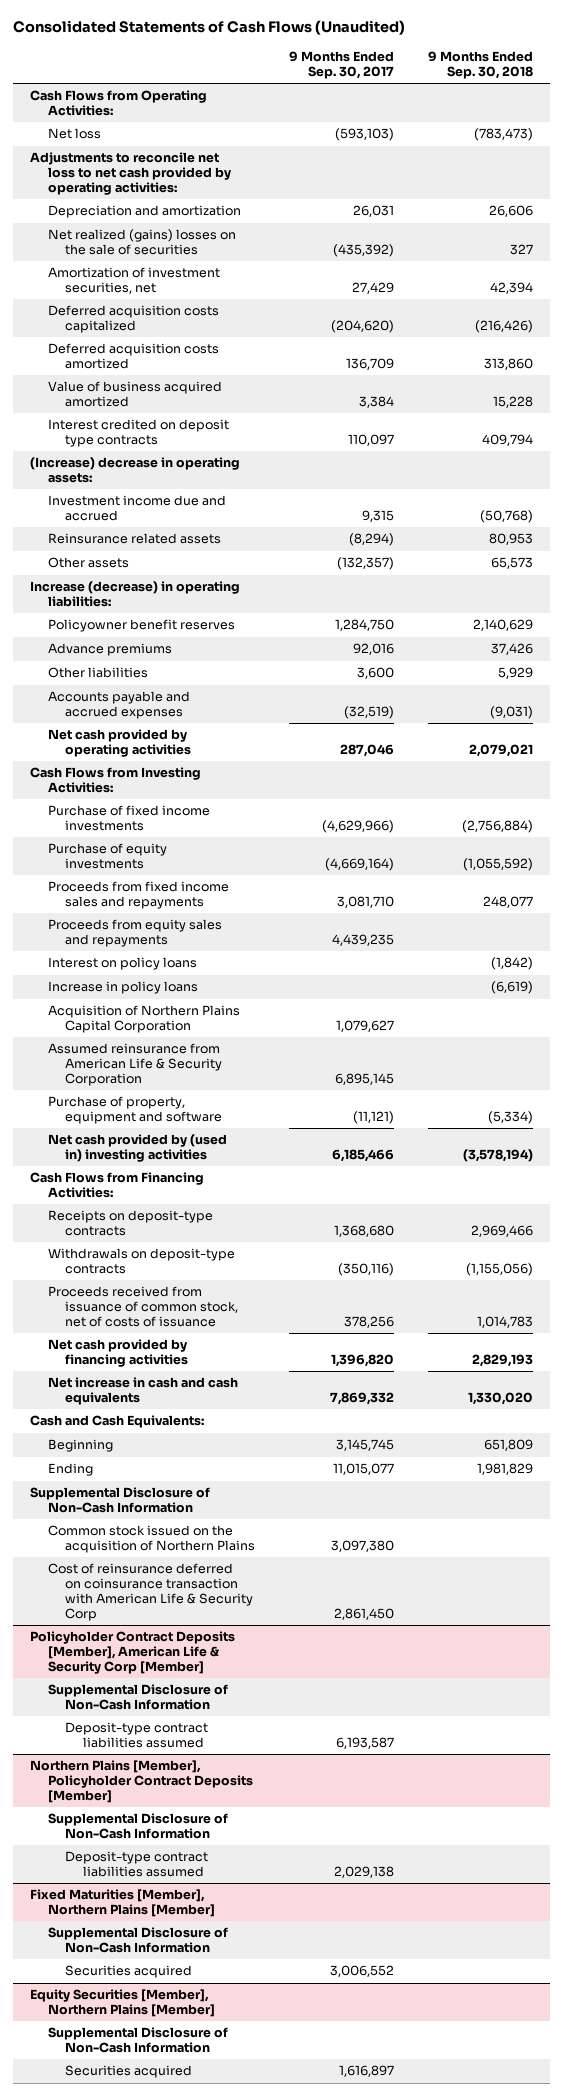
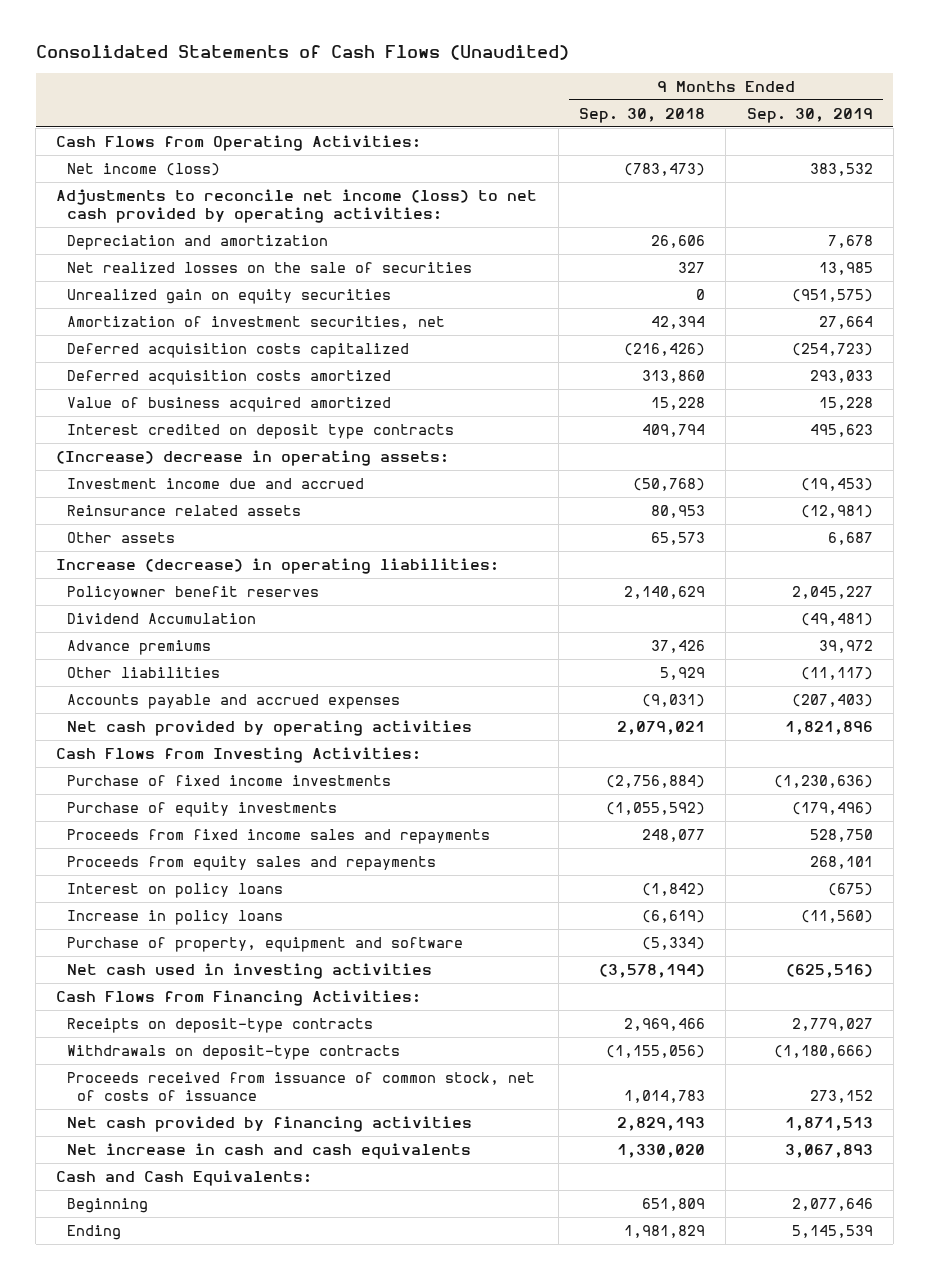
[289,51,395,80] 9 Months Ended Sep. 30, 2017 -> none
none -> [746,107,873,123] Sep. 30, 2019
[47,128,101,140] Net loss -> [66,163,220,177] Net income (loss)
[30,152,231,195] Adjustments to reconcile net loss to net cash provided by operating activities: -> [56,189,538,223] Adjustments to reconcile net income (loss) to net cash provided by operating activities:
[47,229,236,256] Net realized (gains) losses on the sale of securities -> [66,262,472,274] Net realized losses on the sale of securities
none -> [66,289,391,305] Unrealized gain on equity securities
none -> [66,613,256,625] Dividend Accumulation
[47,1005,240,1034] Acquisition of Northern Plains Capital Corporation -> none
[47,1043,223,1086] Assumed reinsurance from American Life & Security Corporation -> none
[47,1134,227,1163] Net cash provided by (used in) investing activities -> [66,963,432,980] Net cash used in investing activities
[30,1487,211,1514] Supplemental Disclosure of Non-Cash Information -> none
[47,1525,256,1554] Common stock issued on the acquisition of Northern Plains -> none
[47,1563,254,1621] Cost of reinsurance deferred on coinsurance transaction with American Life & Security Corp -> none
[30,1631,236,1674] Policyholder Contract Deposits [Member], American Life & Security Corp [Member] -> none
[47,1684,228,1711] Supplemental Disclosure of Non-Cash Information -> none
[65,1722,209,1749] Deposit-type contract liabilities assumed -> none
[30,1760,253,1803] Northern Plains [Member], Policyholder Contract Deposits [Member] -> none
[47,1813,228,1840] Supplemental Disclosure of Non-Cash Information -> none
[65,1851,209,1878] Deposit-type contract liabilities assumed -> none
[30,1889,215,1918] Fixed Maturities [Member], Northern Plains [Member] -> none
[47,1927,228,1954] Supplemental Disclosure of Non-Cash Information -> none
[65,1965,193,1979] Securities acquired -> none
[30,1989,215,2018] Equity Securities [Member], Northern Plains [Member] -> none
[47,2027,228,2054] Supplemental Disclosure of Non-Cash Information -> none
[65,2065,193,2079] Securities acquired -> none

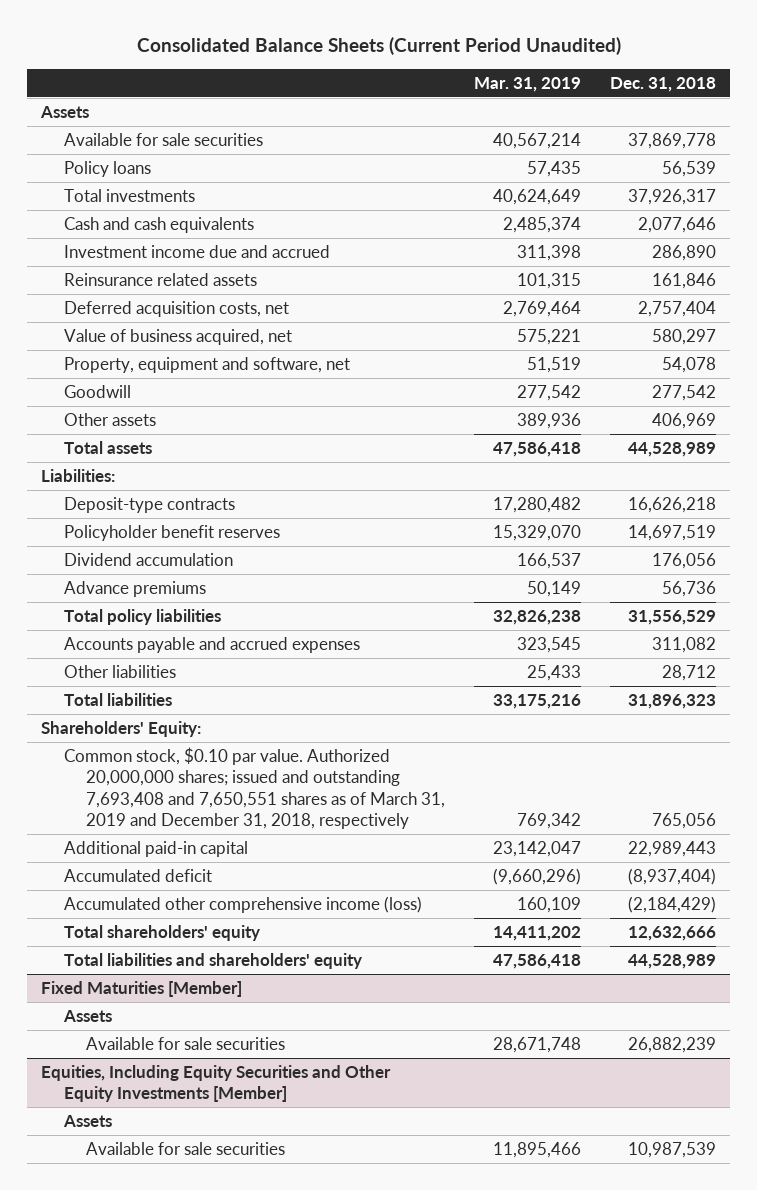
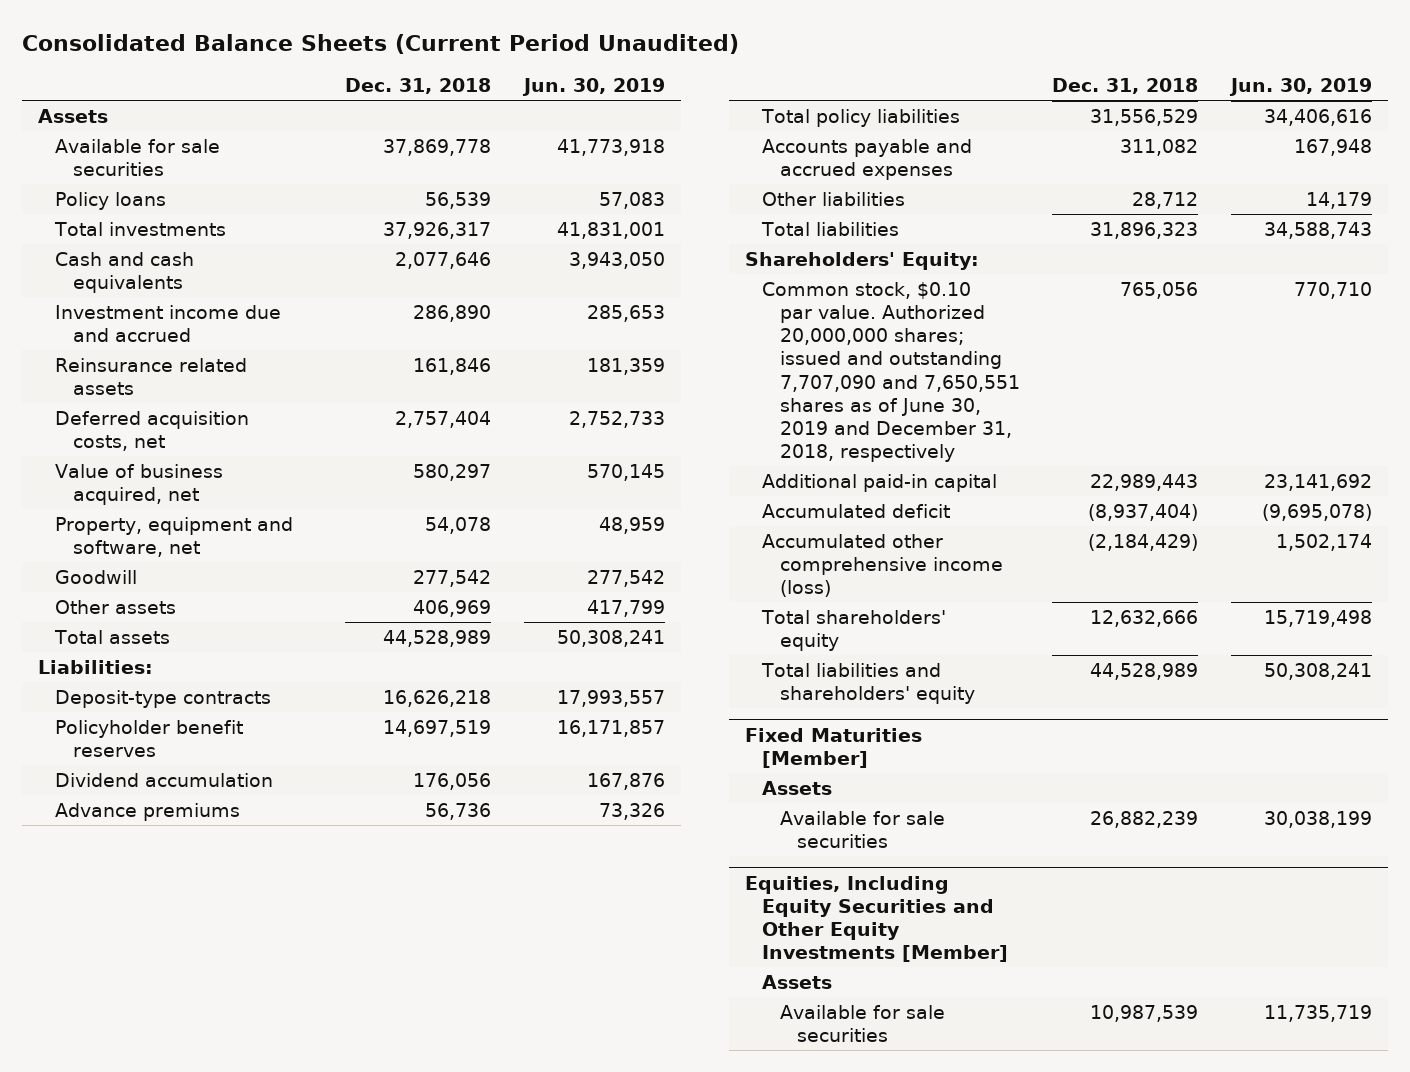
[474,76,582,92] Mar. 31, 2019 -> none
none -> [521,78,665,97] Jun. 30, 2019
[63,746,446,830] Common stock, $0.10 par value. Authorized 20,000,000 shares; issued and outstanding 7,693,408 and 7,650,551 shares as of March 31, 2019 and December 31, 2018, respectively -> [762,282,1020,462] Common stock, $0.10 par value. Authorized 20,000,000 shares; issued and outstanding 7,707,090 and 7,650,551 shares as of June 30, 2019 and December 31, 2018, respectively

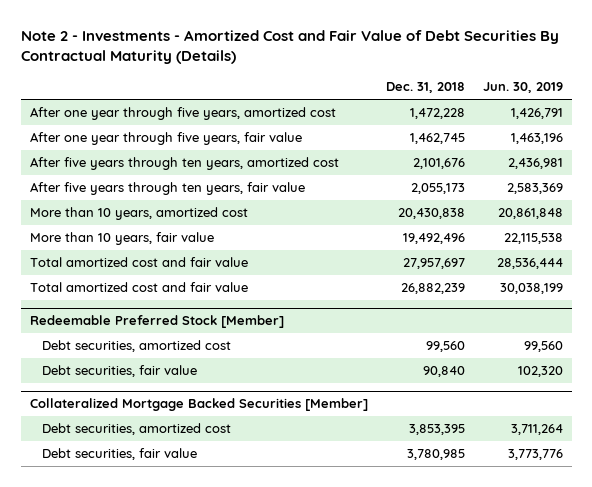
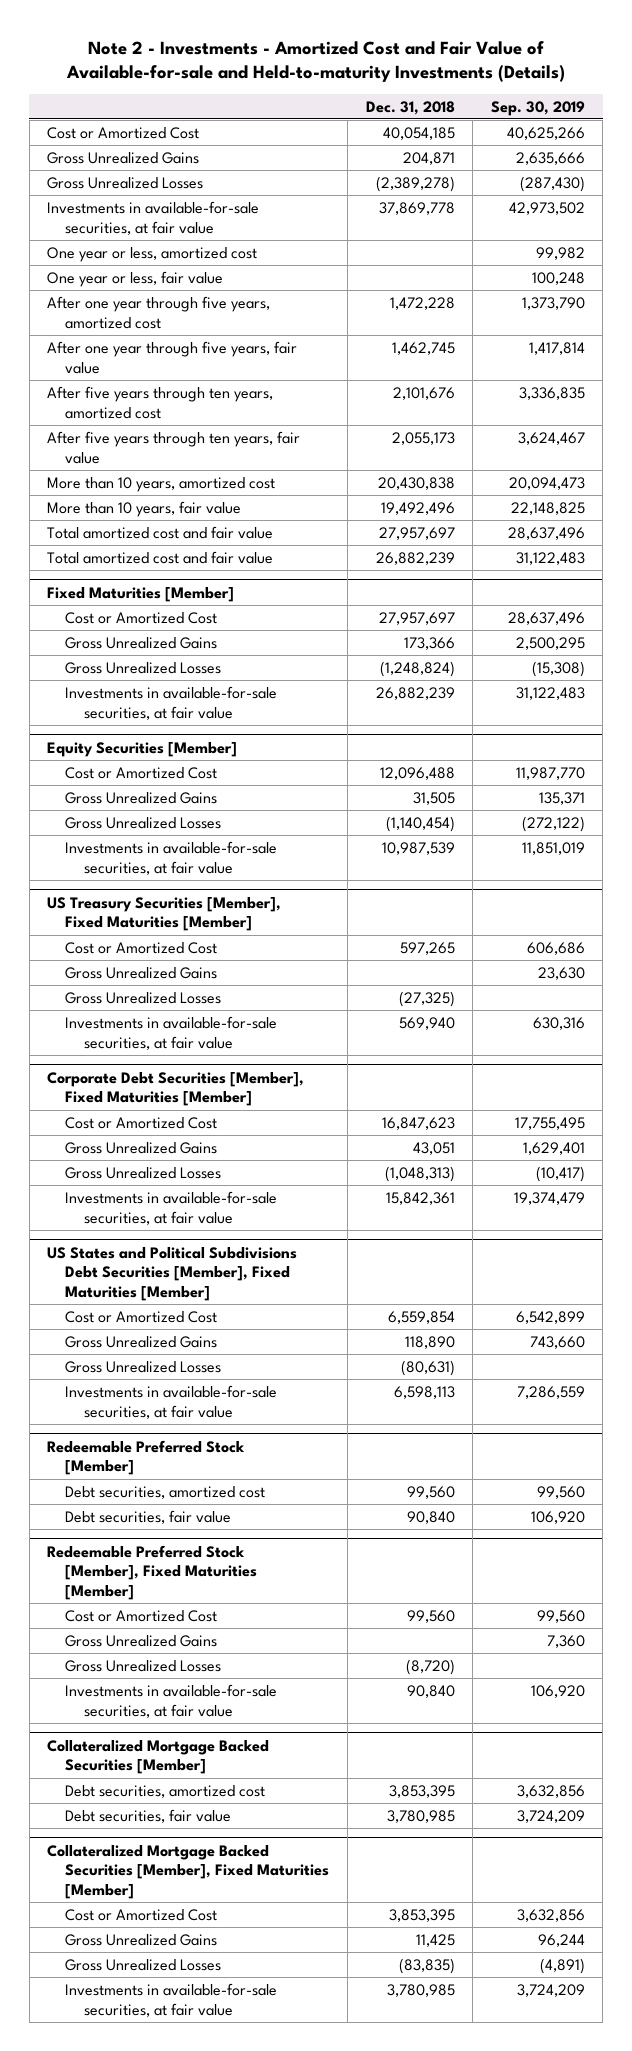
[20,29,559,65] Note 2 - Investments - Amortized Cost and Fair Value of Debt Securities By Contractual Maturity (Details) -> [66,40,566,83] Note 2 - Investments - Amortized Cost and Fair Value of Available-for-sale and Held-to-maturity Investments (Details)
[482,82,563,94] Jun. 30, 2019 -> none
none -> [490,100,585,116] Sep. 30, 2019
none -> [47,126,200,139] Cost or Amortized Cost
none -> [47,151,200,164] Gross Unrealized Gains
none -> [47,176,204,189] Gross Unrealized Losses
none -> [47,200,260,235] Investments in available-for-sale securities, at fair value
none -> [47,246,258,262] One year or less, amortized cost
none -> [47,270,224,287] One year or less, fair value
none -> [47,586,235,602] Fixed Maturities [Member]
none -> [65,611,218,624] Cost or Amortized Cost
none -> [65,636,218,649] Gross Unrealized Gains
none -> [65,661,222,674] Gross Unrealized Losses
none -> [65,685,278,720] Investments in available-for-sale securities, at fair value
none -> [47,741,238,757] Equity Securities [Member]
none -> [65,766,218,779] Cost or Amortized Cost
none -> [65,791,218,804] Gross Unrealized Gains
none -> [65,816,222,829] Gross Unrealized Losses
none -> [65,840,278,875] Investments in available-for-sale securities, at fair value
none -> [47,896,282,932] US Treasury Securities [Member], Fixed Maturities [Member]
none -> [65,941,218,954] Cost or Amortized Cost
none -> [65,966,218,979] Gross Unrealized Gains
none -> [65,991,222,1004] Gross Unrealized Losses
none -> [65,1015,278,1050] Investments in available-for-sale securities, at fair value
none -> [47,1071,305,1107] Corporate Debt Securities [Member], Fixed Maturities [Member]
none -> [65,1116,218,1129] Cost or Amortized Cost
none -> [65,1141,218,1154] Gross Unrealized Gains
none -> [65,1166,222,1179] Gross Unrealized Losses
none -> [65,1190,278,1225] Investments in available-for-sale securities, at fair value
none -> [47,1246,298,1302] US States and Political Subdivisions Debt Securities [Member], Fixed Maturities [Member]
none -> [65,1310,218,1323] Cost or Amortized Cost
none -> [65,1335,218,1348] Gross Unrealized Gains
none -> [65,1360,222,1373] Gross Unrealized Losses
none -> [65,1384,278,1419] Investments in available-for-sale securities, at fair value
none -> [47,1544,258,1601] Redeemable Preferred Stock [Member], Fixed Maturities [Member]
none -> [65,1609,218,1622] Cost or Amortized Cost
none -> [65,1634,218,1647] Gross Unrealized Gains
none -> [65,1659,222,1672] Gross Unrealized Losses
none -> [65,1683,278,1718] Investments in available-for-sale securities, at fair value
none -> [47,1844,330,1900] Collateralized Mortgage Backed Securities [Member], Fixed Maturities [Member]
none -> [65,1908,218,1921] Cost or Amortized Cost
none -> [65,1933,218,1946] Gross Unrealized Gains
none -> [65,1958,222,1971] Gross Unrealized Losses
none -> [65,1982,278,2017] Investments in available-for-sale securities, at fair value

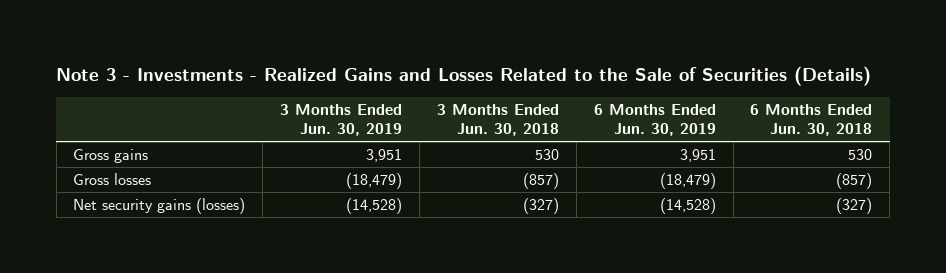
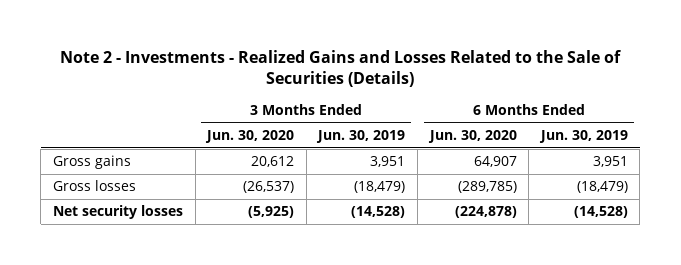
[56,66,872,87] Note 3 - Investments - Realized Gains and Losses Related to the Sale of Securities (Details) -> [60,49,622,88] Note 2 - Investments - Realized Gains and Losses Related to the Sale of Securities (Details)
[436,104,559,137] 3 Months Ended Jun. 30, 2018 -> none
[750,104,873,137] 6 Months Ended Jun. 30, 2018 -> none
none -> [205,130,295,144] Jun. 30, 2020
none -> [427,130,517,144] Jun. 30, 2020
[73,198,246,215] Net security gains (losses) -> [53,205,184,220] Net security losses

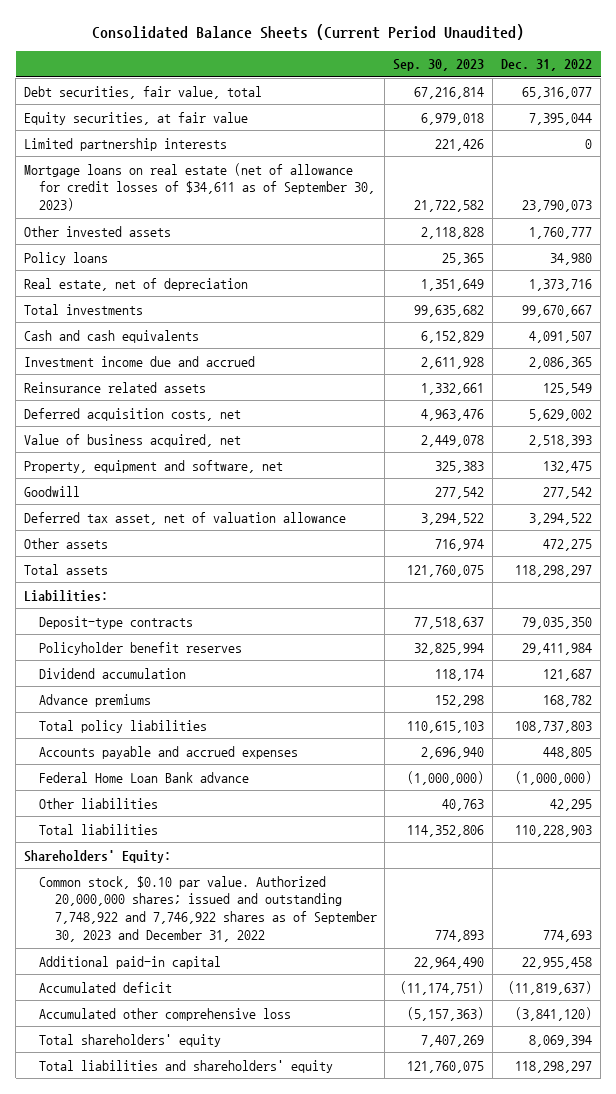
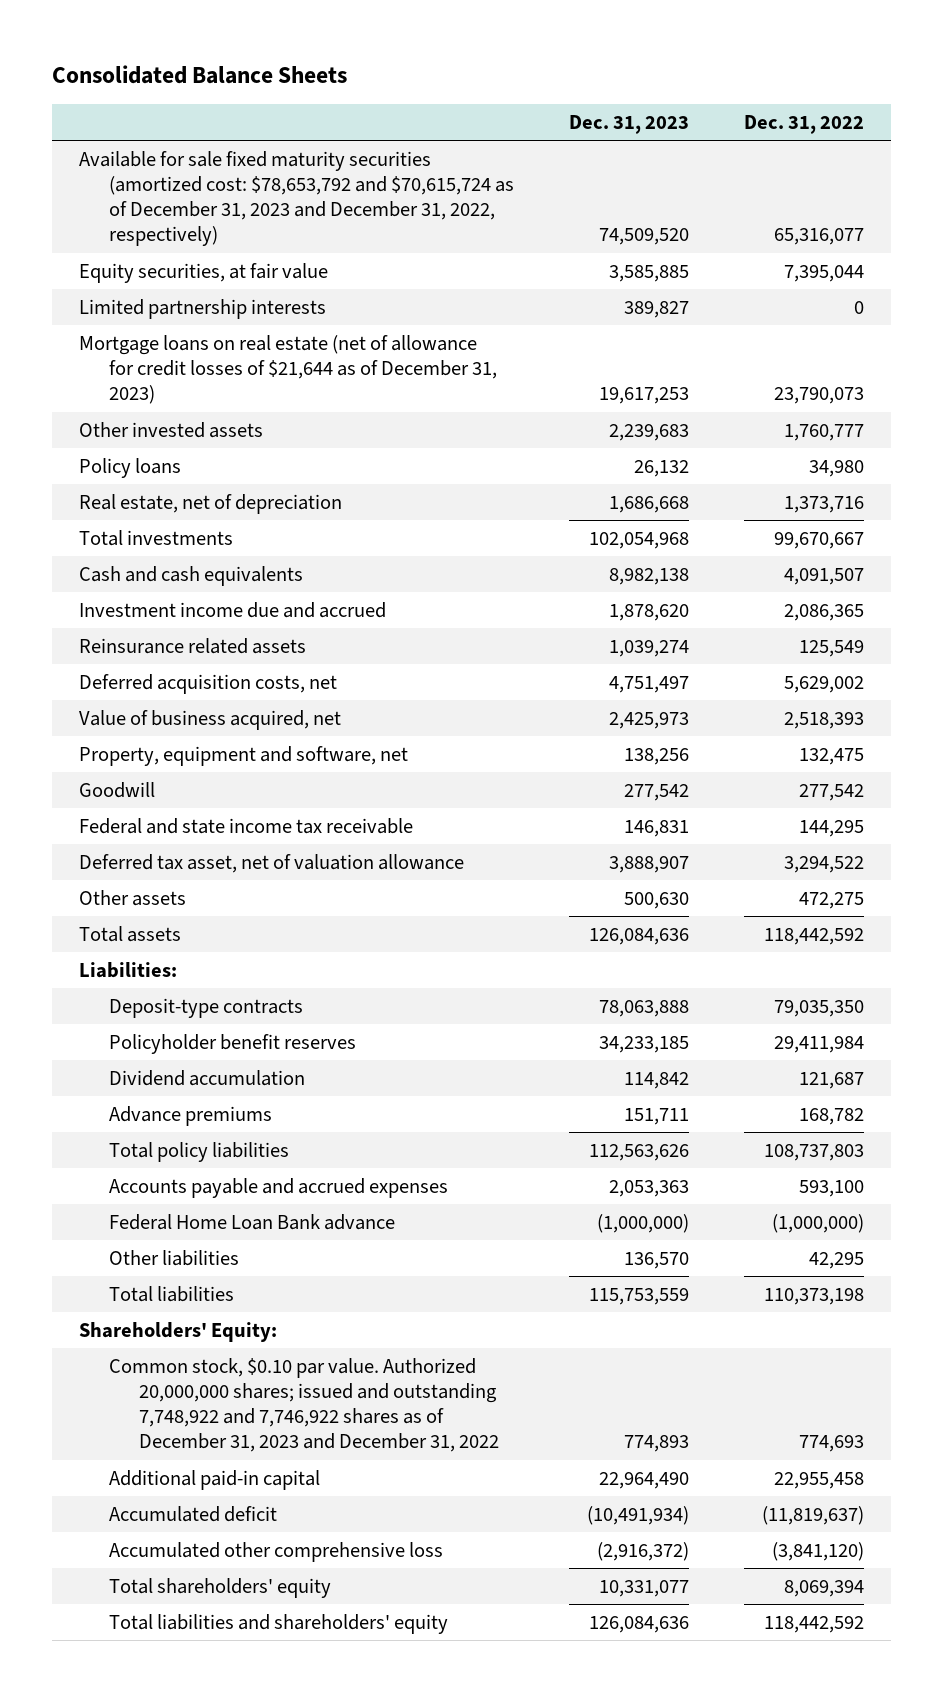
[92,23,525,40] Consolidated Balance Sheets (Current Period Unaudited) -> [51,65,347,85] Consolidated Balance Sheets
[393,59,485,72] Sep. 30, 2023 -> none
none -> [568,114,689,134] Dec. 31, 2023
[23,85,262,99] Debt securities, fair value, total -> [79,150,514,247] Available for sale fixed maturity securities (amortized cost: $78,653,792 and $70,615,724 as of December 31, 2023 and December 31, 2022, respectively)
[23,162,376,212] Mortgage loans on real estate (net of allowance for credit losses of $34,611 as of September 30, 2023) -> [79,334,497,405] Mortgage loans on real estate (net of allowance for credit losses of $21,644 as of December 31, 2023)
none -> [79,817,414,834] Federal and state income tax receivable
[515,564,593,577] 118,298,297 -> [763,927,864,945] 118,442,592
[543,746,593,759] 448,805 -> [798,1179,864,1197] 593,100
[515,824,593,837] 110,228,903 -> [763,1287,864,1305] 110,373,198
[39,875,377,942] Common stock, $0.10 par value. Authorized 20,000,000 shares; issued and outstanding 7,748,922 and 7,746,922 shares as of September 30, 2023 and December 31, 2022 -> [108,1357,499,1453] Common stock, $0.10 par value. Authorized 20,000,000 shares; issued and outstanding 7,748,922 and 7,746,922 shares as of December 31, 2023 and December 31, 2022
[515,1060,593,1073] 118,298,297 -> [763,1615,864,1633] 118,442,592

